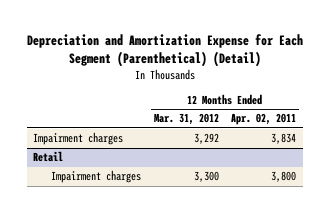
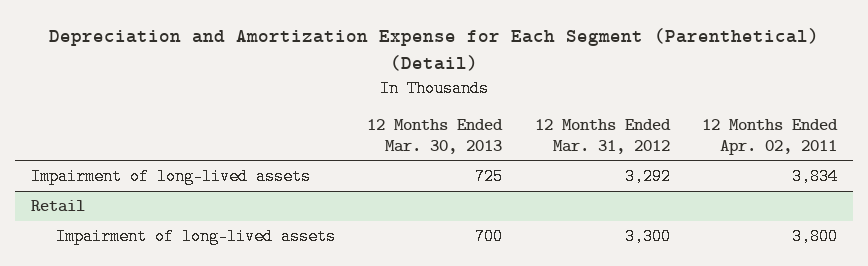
none -> [367,119,504,154] 12 Months Ended Mar. 30, 2013
[32,132,123,146] Impairment charges -> [31,168,312,186] Impairment of long-lived assets
[51,170,142,184] Impairment charges -> [55,228,336,246] Impairment of long-lived assets

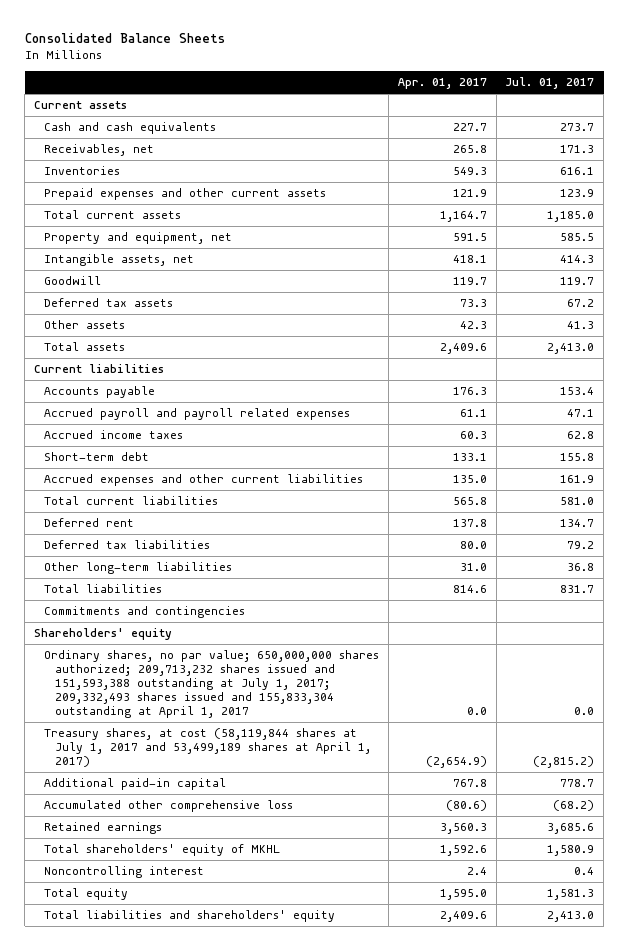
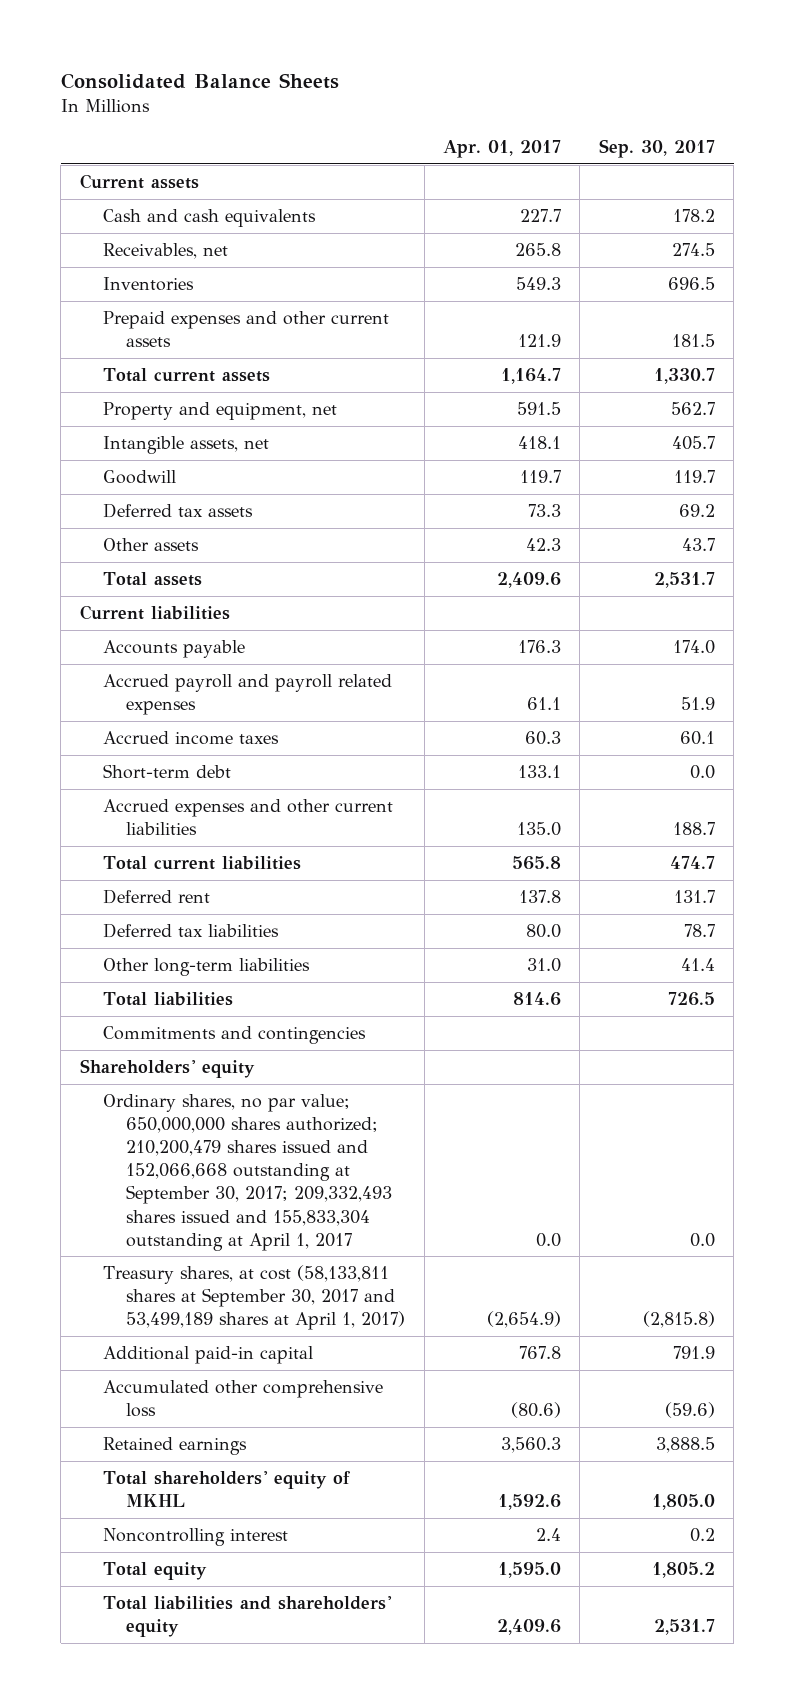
[505,77,595,90] Jul. 01, 2017 -> none
none -> [598,139,715,159] Sep. 30, 2017
[44,650,380,719] Ordinary shares, no par value; 650,000,000 shares authorized; 209,713,232 shares issued and 151,593,388 outstanding at July 1, 2017; 209,332,493 shares issued and 155,833,304 outstanding at April 1, 2017 -> [102,1093,393,1251] Ordinary shares, no par value; 650,000,000 shares authorized; 210,200,479 shares issued and 152,066,668 outstanding at September 30, 2017; 209,332,493 shares issued and 155,833,304 outstanding at April 1, 2017
[44,728,371,768] Treasury shares, at cost (58,119,844 shares at July 1, 2017 and 53,499,189 shares at April 1, 2017) -> [102,1264,406,1331] Treasury shares, at cost (58,133,811 shares at September 30, 2017 and 53,499,189 shares at April 1, 2017)

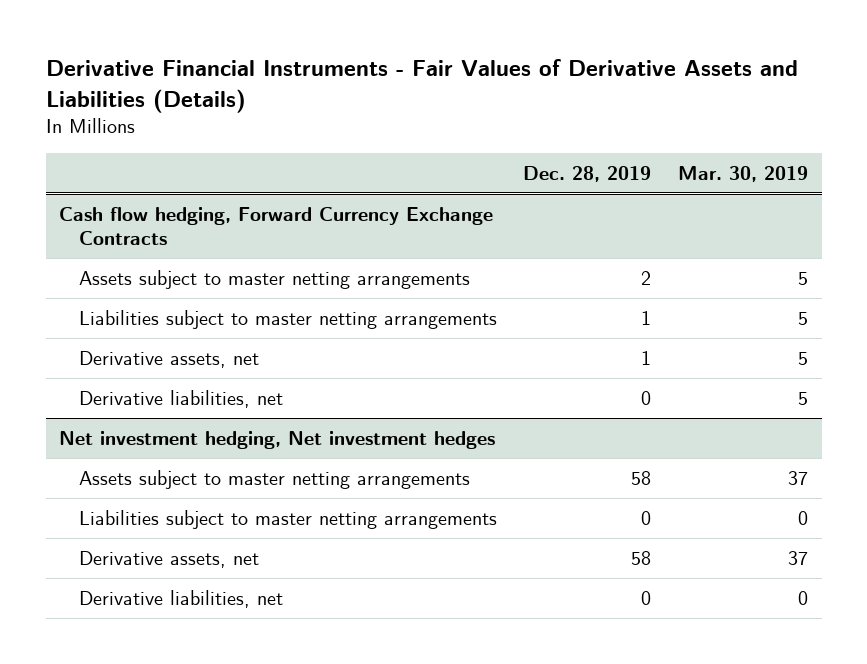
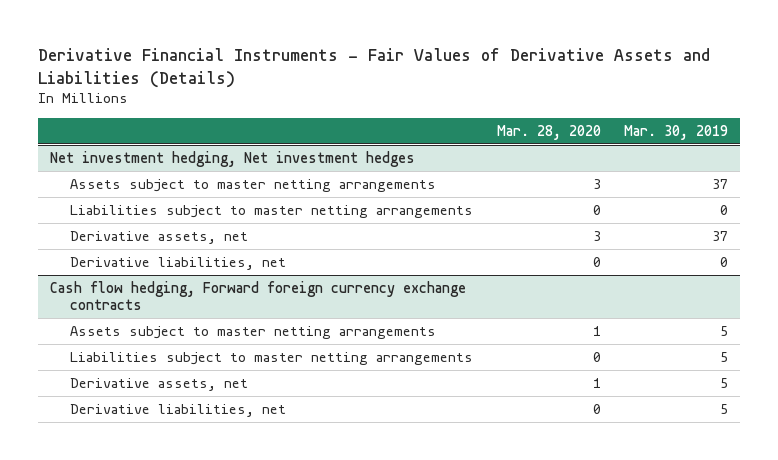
[523,165,652,182] Dec. 28, 2019 -> none
none -> [496,124,601,140] Mar. 28, 2020
[59,206,494,245] Cash flow hedging, Forward Currency Exchange Contracts -> none
[78,269,470,289] Assets subject to master netting arrangements -> none
[78,309,497,329] Liabilities subject to master netting arrangements -> none
[78,350,259,368] Derivative assets, net -> none
[78,389,283,408] Derivative liabilities, net -> none
none -> [50,281,467,311] Cash flow hedging, Forward foreign currency exchange contracts
none -> [70,326,437,340] Assets subject to master netting arrangements
none -> [70,352,474,366] Liabilities subject to master netting arrangements
none -> [70,378,249,392] Derivative assets, net
none -> [70,404,287,418] Derivative liabilities, net

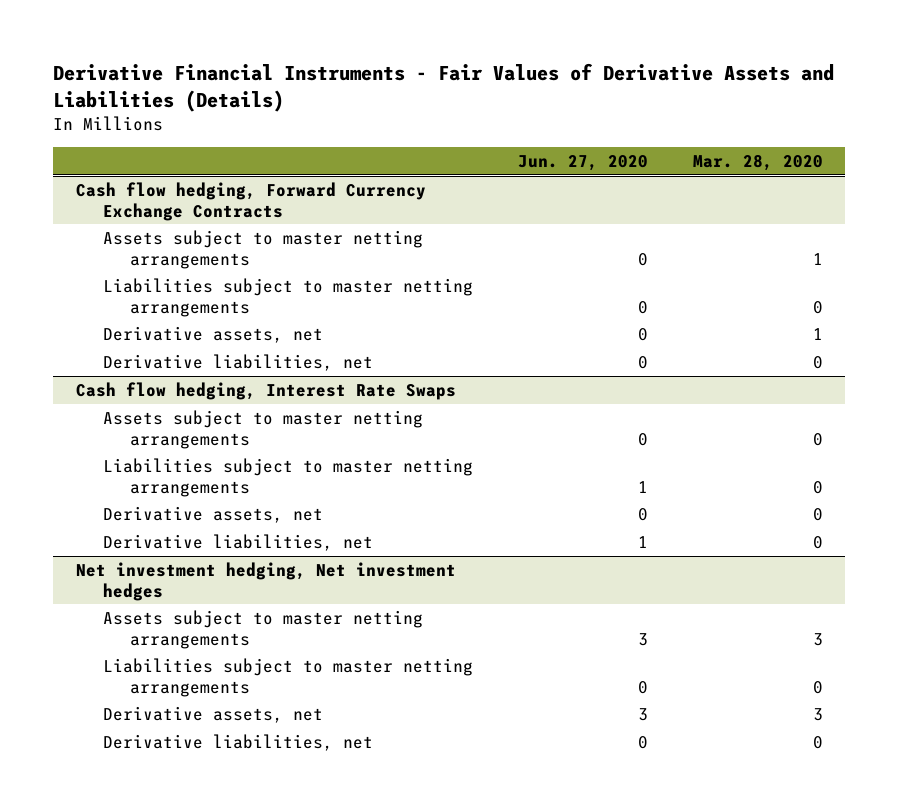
[624,124,729,140] Mar. 30, 2019 -> none
none -> [517,155,648,172] Jun. 27, 2020
none -> [75,181,426,221] Cash flow hedging, Forward Currency Exchange Contracts
none -> [102,229,423,269] Assets subject to master netting arrangements
none -> [102,277,473,317] Liabilities subject to master netting arrangements
none -> [102,325,323,343] Derivative assets, net
none -> [102,353,373,371] Derivative liabilities, net
none -> [75,381,456,400] Cash flow hedging, Interest Rate Swaps
none -> [102,409,423,449] Assets subject to master netting arrangements
none -> [102,457,473,497] Liabilities subject to master netting arrangements
none -> [102,505,323,523] Derivative assets, net
none -> [102,533,373,551] Derivative liabilities, net
[50,281,467,311] Cash flow hedging, Forward foreign currency exchange contracts -> none
[70,326,437,340] Assets subject to master netting arrangements -> none
[70,352,474,366] Liabilities subject to master netting arrangements -> none
[70,378,249,392] Derivative assets, net -> none
[70,404,287,418] Derivative liabilities, net -> none

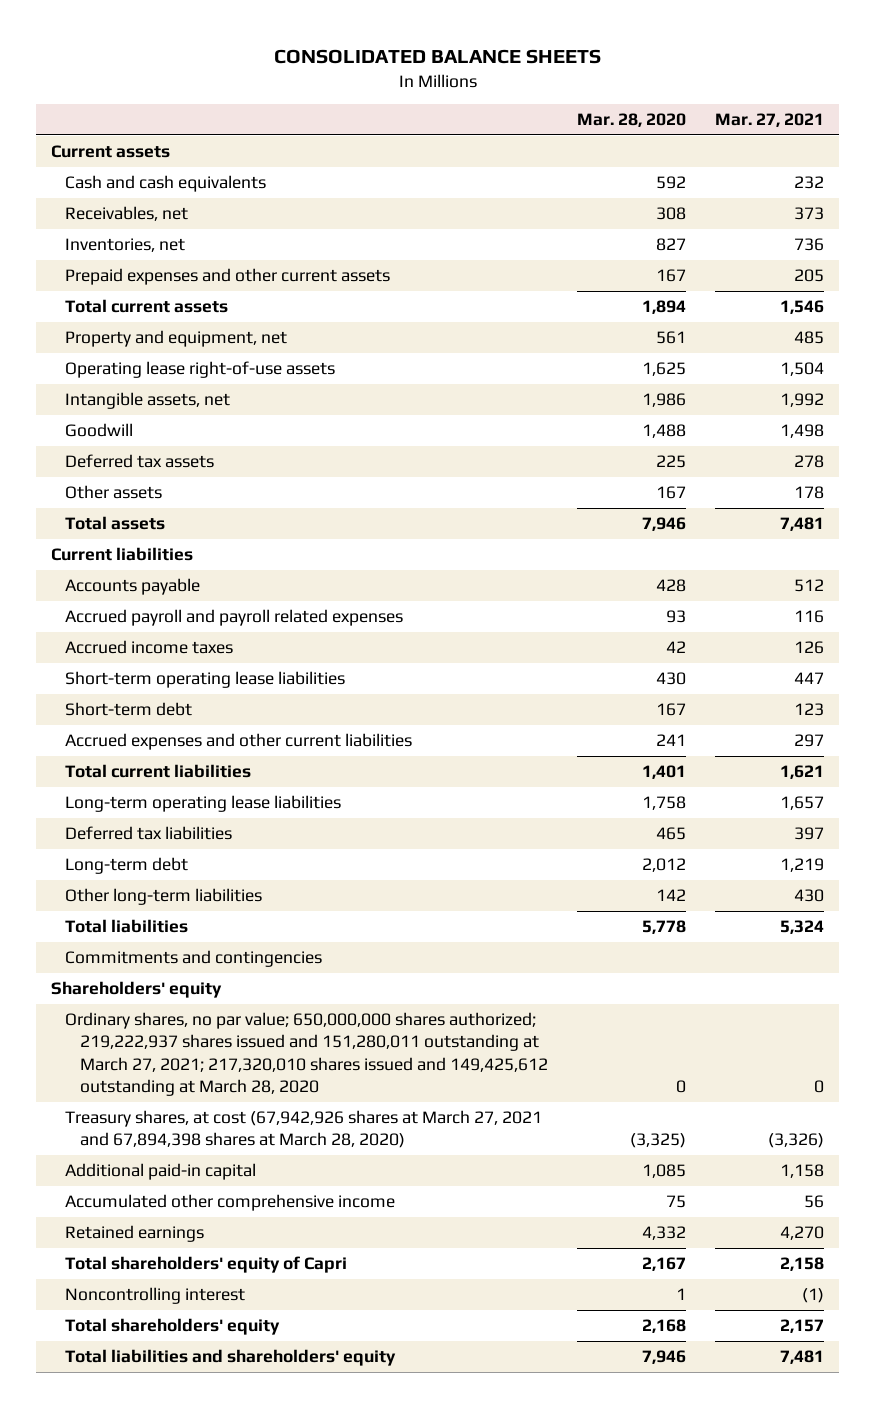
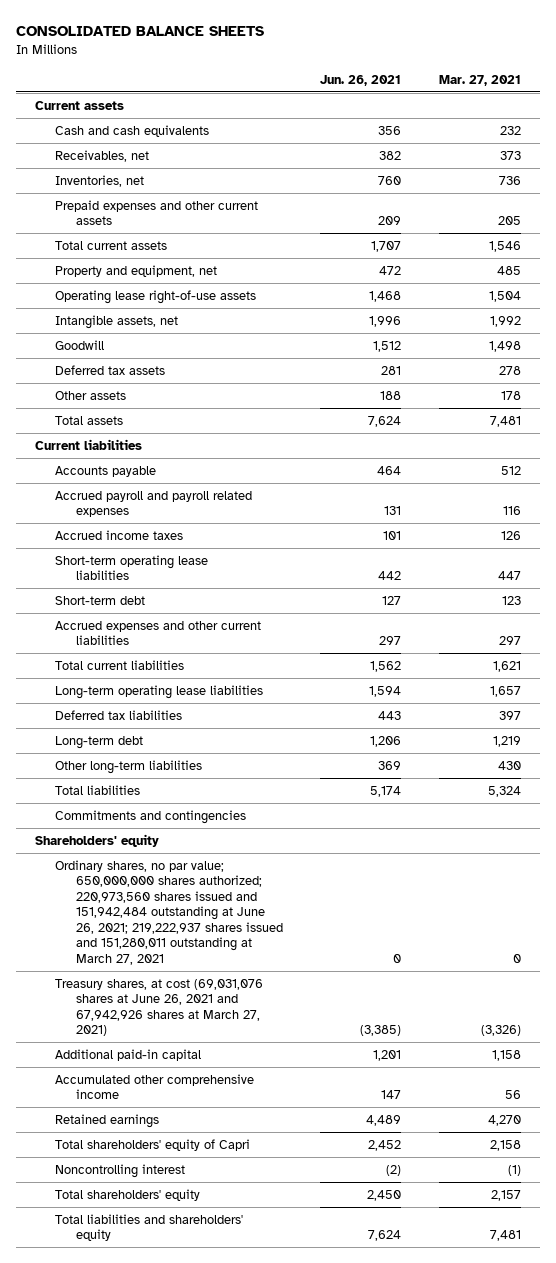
[577,113,687,128] Mar. 28, 2020 -> none
none -> [320,74,402,86] Jun. 26, 2021
[65,1012,549,1097] Ordinary shares, no par value; 650,000,000 shares authorized; 219,222,937 shares issued and 151,280,011 outstanding at March 27, 2021; 217,320,010 shares issued and 149,425,612 outstanding at March 28, 2020 -> [55,859,283,966] Ordinary shares, no par value; 650,000,000 shares authorized; 220,973,560 shares issued and 151,942,484 outstanding at June 26, 2021; 219,222,937 shares issued and 151,280,011 outstanding at March 27, 2021
[65,1110,543,1149] Treasury shares, at cost (67,942,926 shares at March 27, 2021 and 67,894,398 shares at March 28, 2020) -> [55,978,264,1037] Treasury shares, at cost (69,031,076 shares at June 26, 2021 and 67,942,926 shares at March 27, 2021)

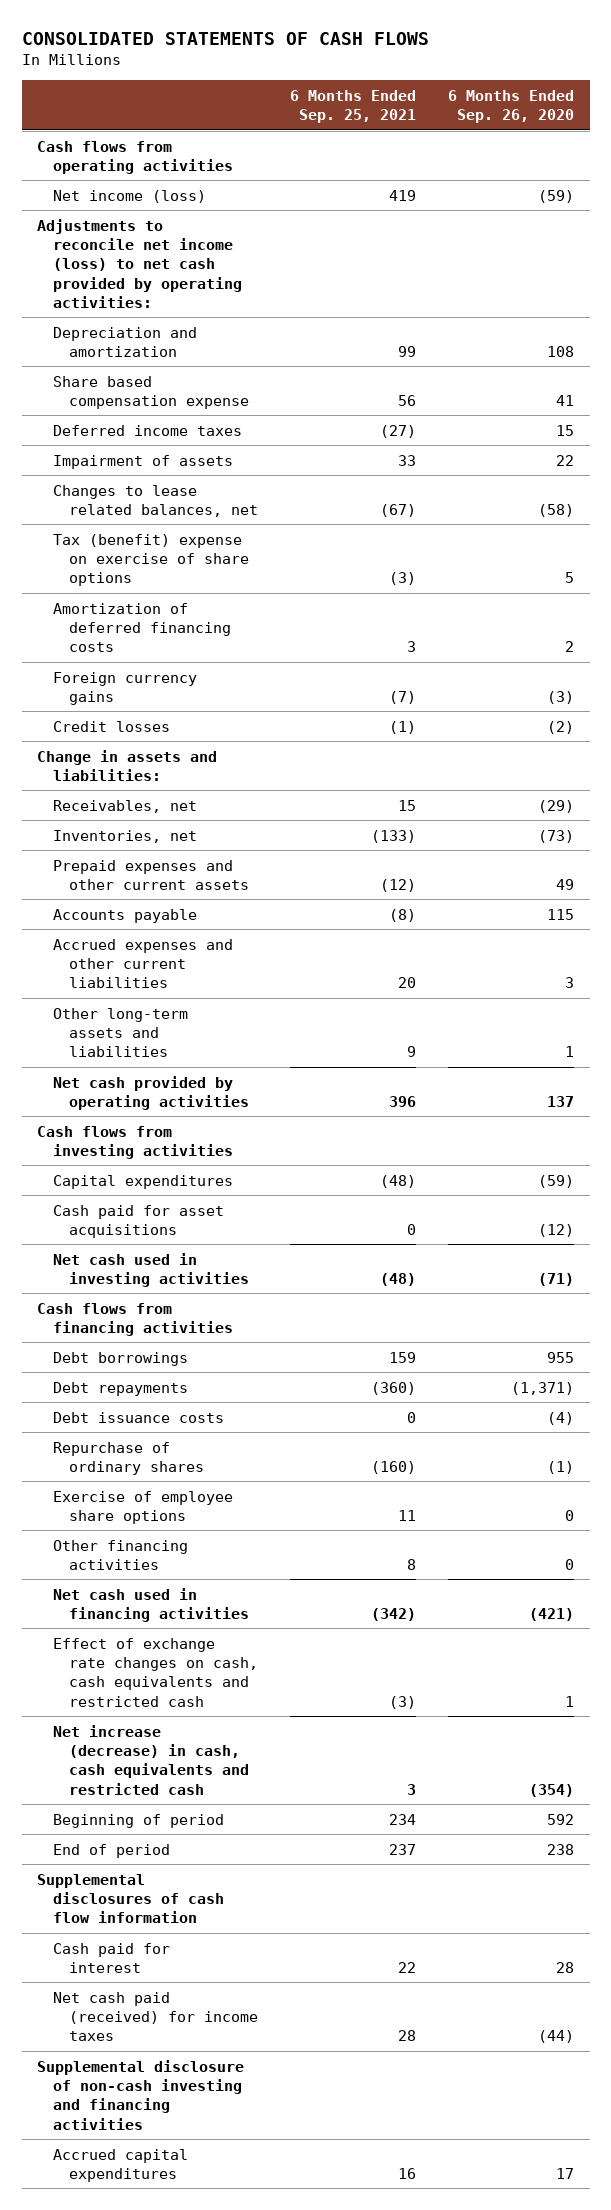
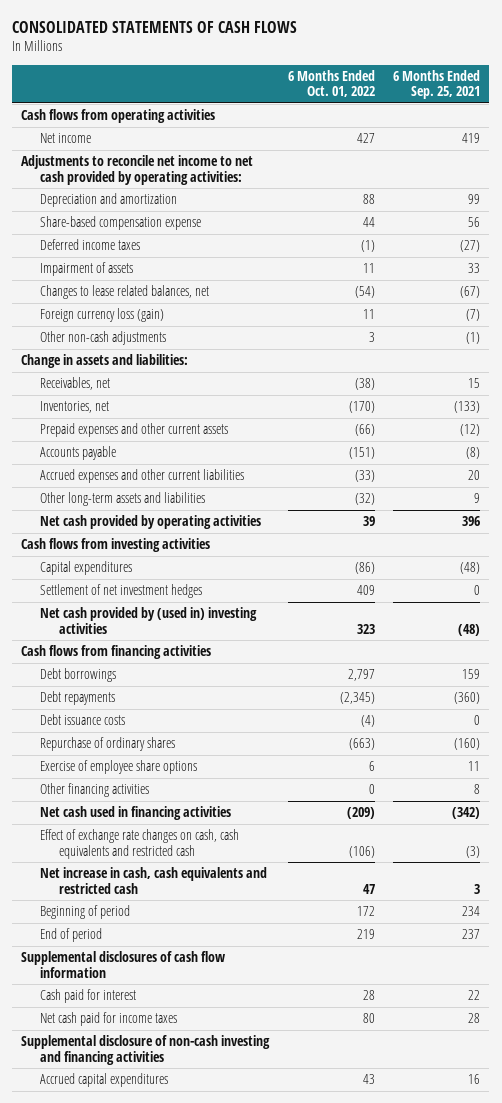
[447,89,574,124] 6 Months Ended Sep. 26, 2020 -> none
none -> [287,69,375,98] 6 Months Ended Oct. 01, 2022
[53,189,207,203] Net income (loss) -> [40,133,92,144] Net income
[37,218,243,308] Adjustments to reconcile net income (loss) to net cash provided by operating activities: -> [21,155,254,185] Adjustments to reconcile net income to net cash provided by operating activities:
[53,375,250,409] Share based compensation expense -> [40,216,202,231] Share-based compensation expense
[53,533,250,587] Tax (benefit) expense on exercise of share options -> none
[53,602,232,653] Amortization of deferred financing costs -> none
[53,720,171,732] Credit losses -> none
[53,671,198,705] Foreign currency gains -> [40,308,165,323] Foreign currency loss (gain)
none -> [40,331,167,346] Other non-cash adjustments
[53,1204,225,1238] Cash paid for asset acquisitions -> none
none -> [40,584,203,599] Settlement of net investment hedges
[53,1252,250,1287] Net cash used in investing activities -> [40,607,258,634] Net cash provided by (used in) investing activities
[53,1724,250,1795] Net increase (decrease) in cash, cash equivalents and restricted cash -> [40,867,268,894] Net increase in cash, cash equivalents and restricted cash
[53,1991,259,2042] Net cash paid (received) for income taxes -> [40,1012,178,1027] Net cash paid for income taxes

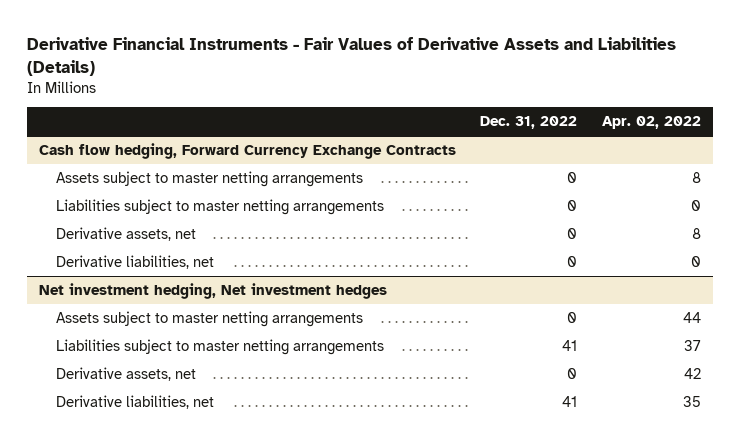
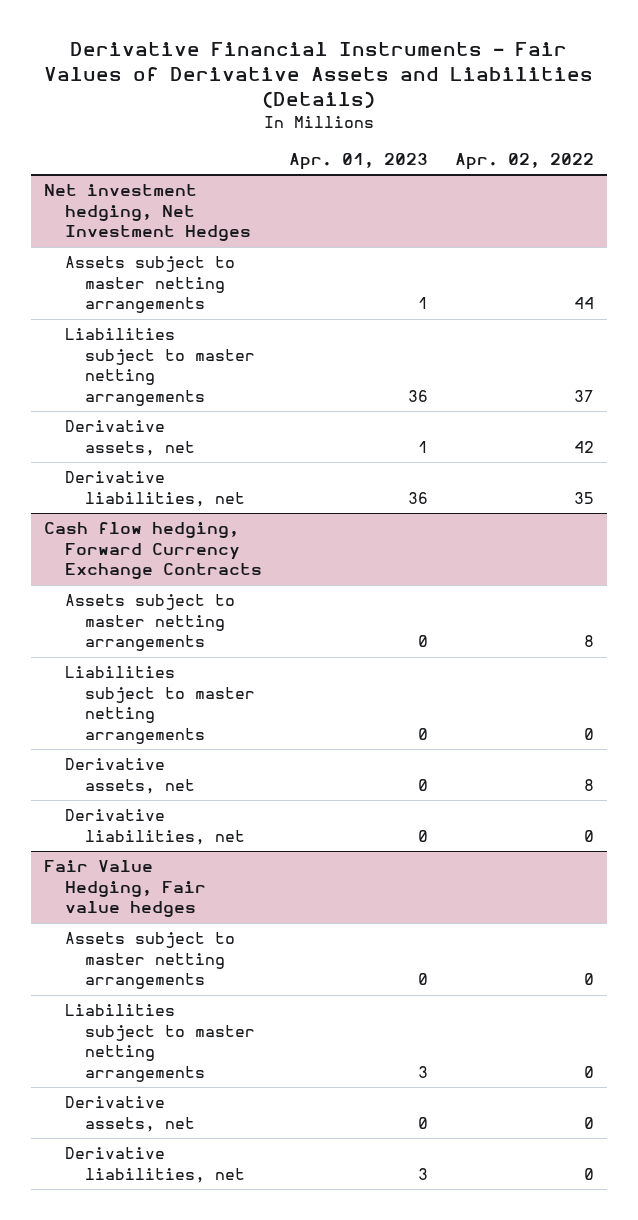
[480,116,578,130] Dec. 31, 2022 -> none
none -> [288,153,428,171] Apr. 01, 2023
none -> [44,184,251,242] Net investment hedging, Net Investment Hedges
none -> [64,256,235,314] Assets subject to master netting arrangements
none -> [64,328,255,406] Liabilities subject to master netting arrangements
none -> [64,420,195,456] Derivative assets, net
none -> [64,471,245,507] Derivative liabilities, net
[38,282,387,299] Net investment hedging, Net investment hedges -> none
none -> [44,860,206,918] Fair Value Hedging, Fair value hedges
[682,311,701,323] 44 -> [583,973,594,986] 0
[683,339,701,351] 37 -> [583,1065,594,1078] 0
[683,367,701,379] 42 -> [583,1116,594,1129] 0
[682,395,701,407] 35 -> [583,1167,594,1180] 0

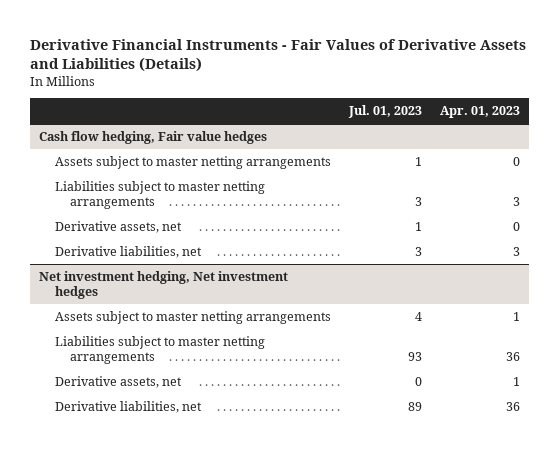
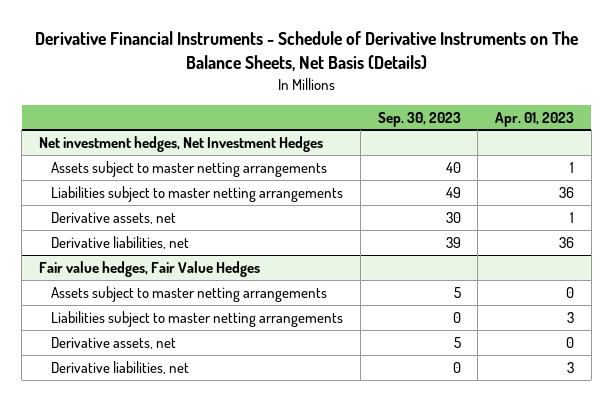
[30,38,527,73] Derivative Financial Instruments - Fair Values of Derivative Assets and Liabilities (Details) -> [34,31,578,72] Derivative Financial Instruments - Schedule of Derivative Instruments on The Balance Sheets, Net Basis (Details)
[347,105,422,119] Jul. 01, 2023 -> none
none -> [377,111,461,127] Sep. 30, 2023
[39,130,268,144] Cash flow hedging, Fair value hedges -> none
[54,155,331,169] Assets subject to master netting arrangements -> none
[54,180,265,210] Liabilities subject to master netting arrangements -> none
[54,220,182,233] Derivative assets, net -> none
[54,245,202,258] Derivative liabilities, net -> none
[39,270,289,300] Net investment hedging, Net investment hedges -> [39,135,324,152] Net investment hedges, Net Investment Hedges
none -> [39,260,261,277] Fair value hedges, Fair Value Hedges
none -> [51,285,328,302] Assets subject to master netting arrangements
none -> [51,310,344,327] Liabilities subject to master netting arrangements
none -> [51,336,177,349] Derivative assets, net
none -> [51,360,190,374] Derivative liabilities, net

